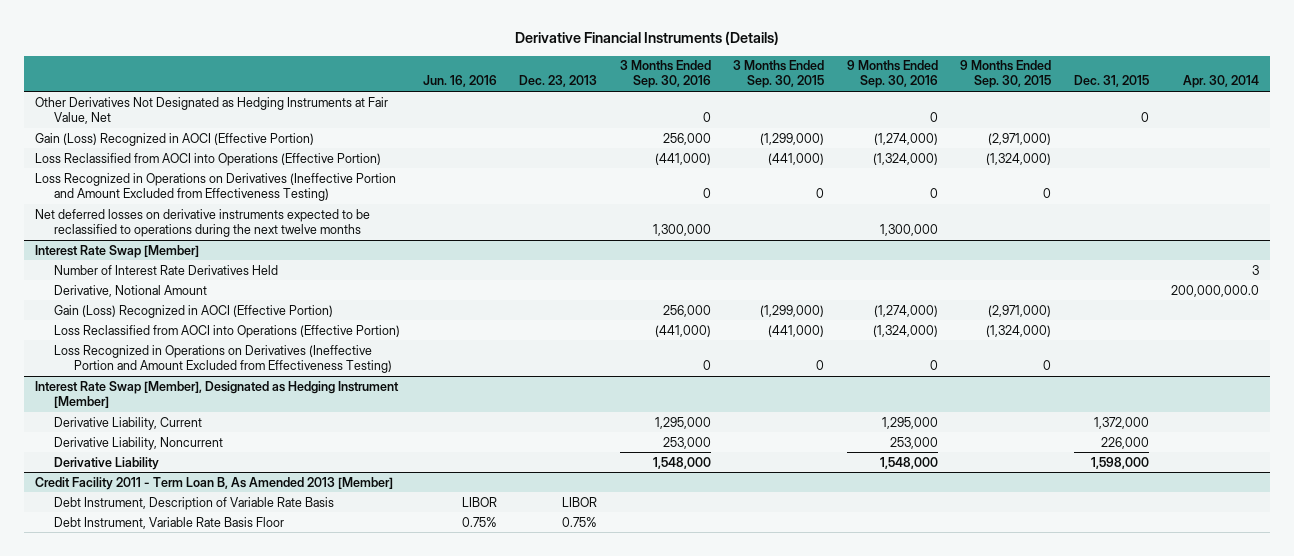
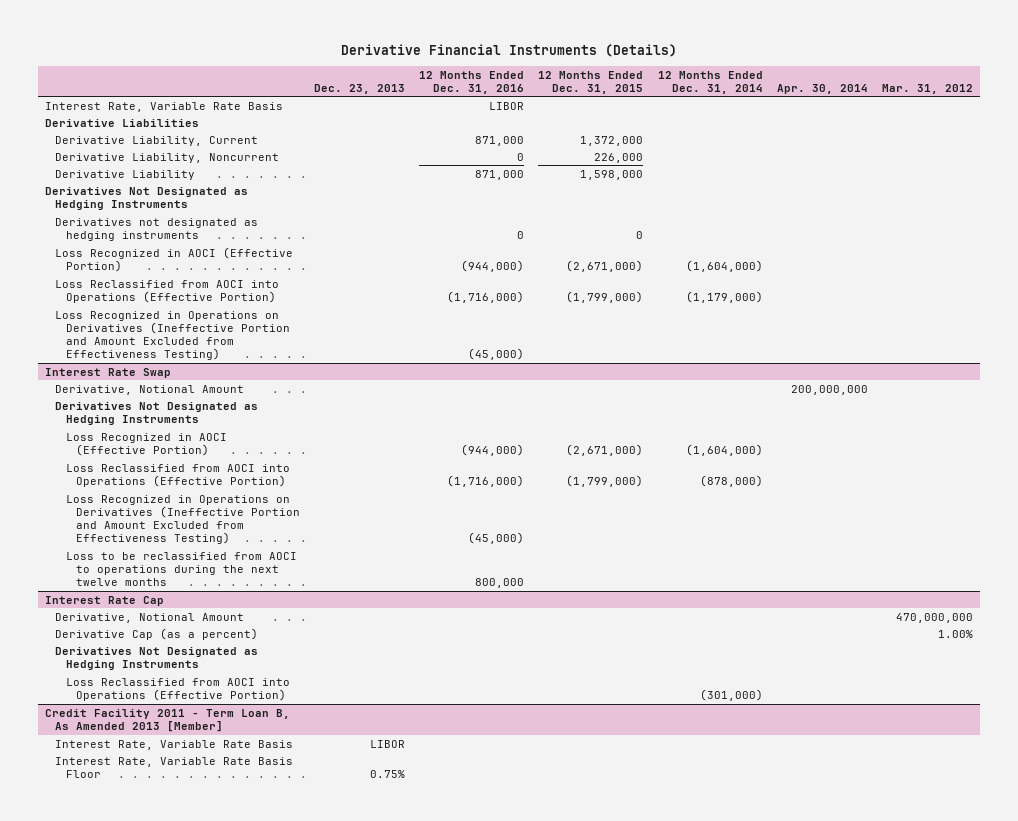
[422,75,497,88] Jun. 16, 2016 -> none
[619,60,711,89] 3 Months Ended Sep. 30, 2016 -> none
[733,60,825,89] 3 Months Ended Sep. 30, 2015 -> none
[846,60,938,89] 9 Months Ended Sep. 30, 2016 -> none
[960,60,1052,89] 9 Months Ended Sep. 30, 2015 -> none
[1073,75,1149,88] Dec. 31, 2015 -> none
none -> [419,70,525,94] 12 Months Ended Dec. 31, 2016
none -> [538,70,644,94] 12 Months Ended Dec. 31, 2015
none -> [657,70,763,94] 12 Months Ended Dec. 31, 2014
none -> [882,83,974,94] Mar. 31, 2012
none -> [45,101,284,112] Interest Rate, Variable Rate Basis
none -> [45,118,200,127] Derivative Liabilities
none -> [55,135,259,146] Derivative Liability, Current
none -> [55,152,280,163] Derivative Liability, Noncurrent
none -> [55,169,196,180] Derivative Liability
none -> [45,186,249,210] Derivatives Not Designated as Hedging Instruments
[34,96,388,124] Other Derivatives Not Designated as Hedging Instruments at Fair Value, Net -> [55,217,259,241] Derivatives not designated as hedging instruments
[34,132,314,146] Gain (Loss) Recognized in AOCI (Effective Portion) -> [55,246,294,272] Loss Recognized in AOCI (Effective Portion)
[34,208,370,237] Net deferred losses on derivative instruments expected to be reclassified to operations during the next twelve months -> none
[54,264,279,275] Number of Interest Rate Derivatives Held -> none
[34,244,199,258] Interest Rate Swap [Member] -> [45,367,172,378] Interest Rate Swap
[1171,284,1260,297] 200,000,000.0 -> [790,384,868,395] 200,000,000
none -> [55,401,259,425] Derivatives Not Designated as Hedging Instruments
[54,304,334,318] Gain (Loss) Recognized in AOCI (Effective Portion) -> [65,432,227,456] Loss Recognized in AOCI (Effective Portion)
[34,380,399,408] Interest Rate Swap [Member], Designated as Hedging Instrument [Member] -> none
[54,416,203,430] Derivative Liability, Current -> none
[54,436,224,450] Derivative Liability, Noncurrent -> none
[54,456,160,470] Derivative Liability -> none
none -> [65,551,297,586] Loss to be reclassified from AOCI to operations during the next twelve months
none -> [45,595,165,606] Interest Rate Cap
none -> [55,612,245,623] Derivative, Notional Amount
none -> [55,627,259,640] Derivative Cap (as a percent)
none -> [55,646,259,670] Derivatives Not Designated as Hedging Instruments
none -> [65,677,290,701] Loss Reclassified from AOCI into Operations (Effective Portion)
[54,496,335,510] Debt Instrument, Description of Variable Rate Basis -> [55,739,294,750] Interest Rate, Variable Rate Basis
[54,516,285,529] Debt Instrument, Variable Rate Basis Floor -> [55,756,294,778] Interest Rate, Variable Rate Basis Floor

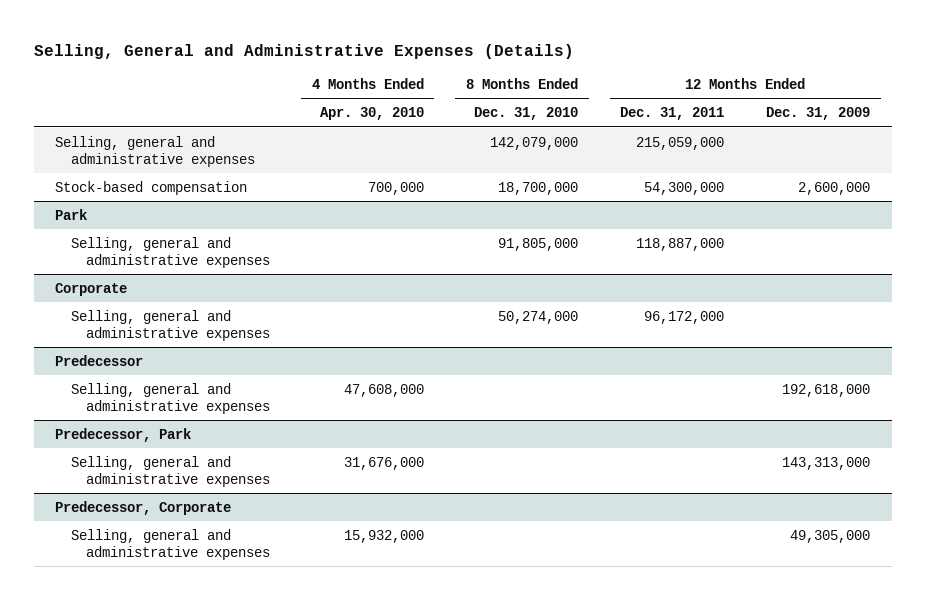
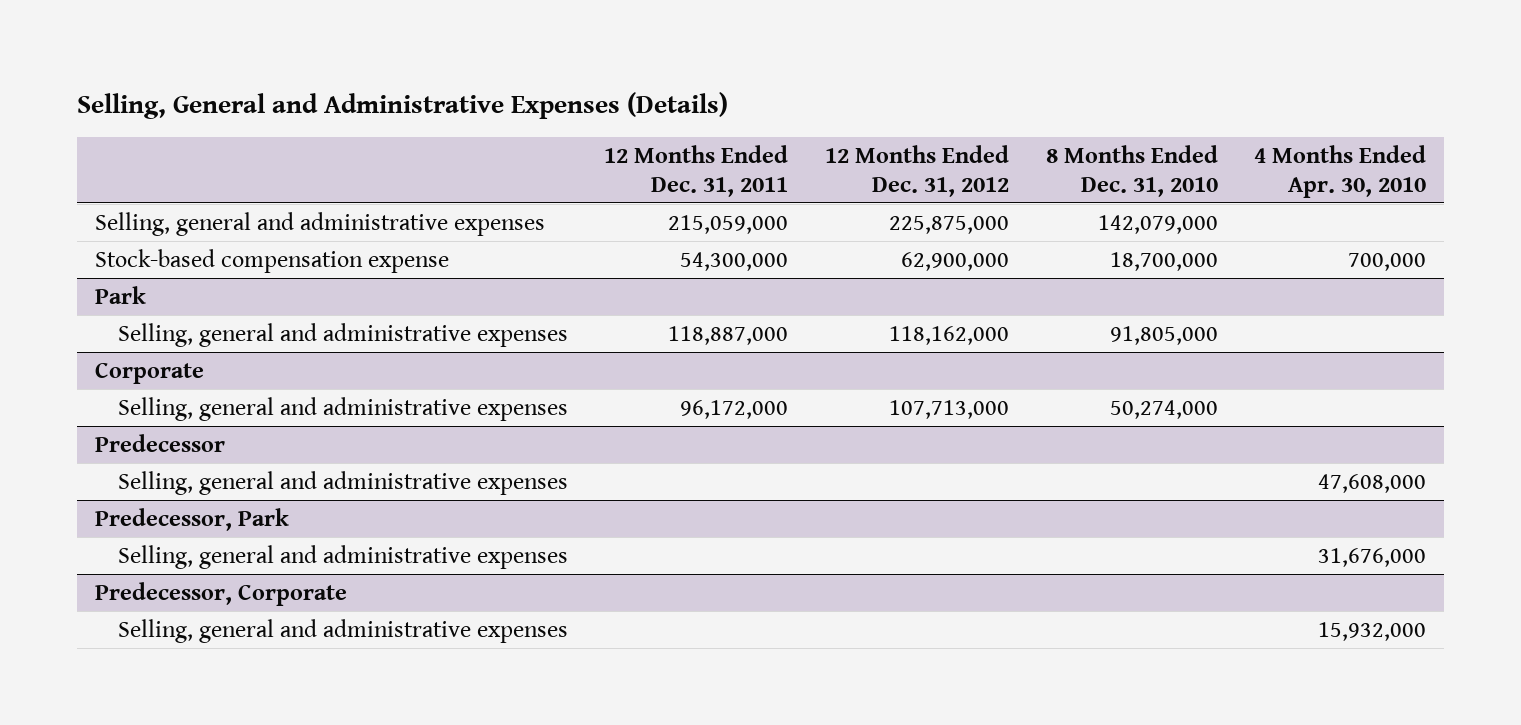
[766,107,871,121] Dec. 31, 2009 -> none
none -> [824,145,1009,197] 12 Months Ended Dec. 31, 2012
[55,180,248,195] Stock-based compensation -> [95,249,450,274] Stock-based compensation expense

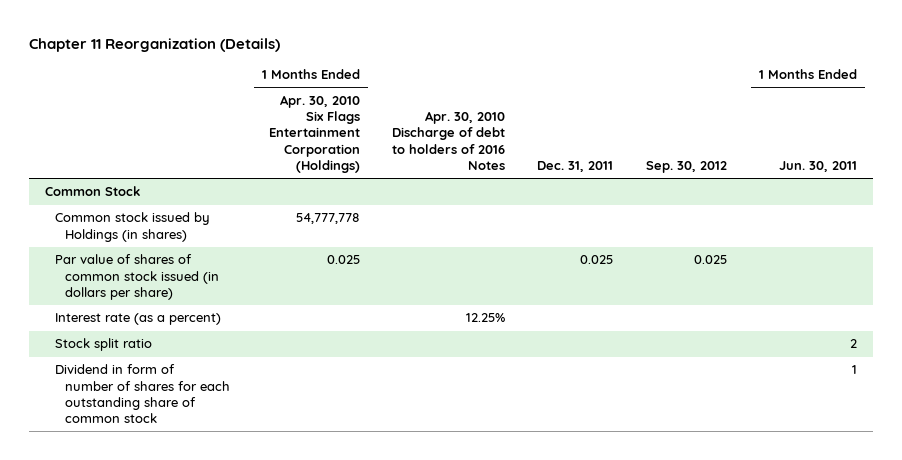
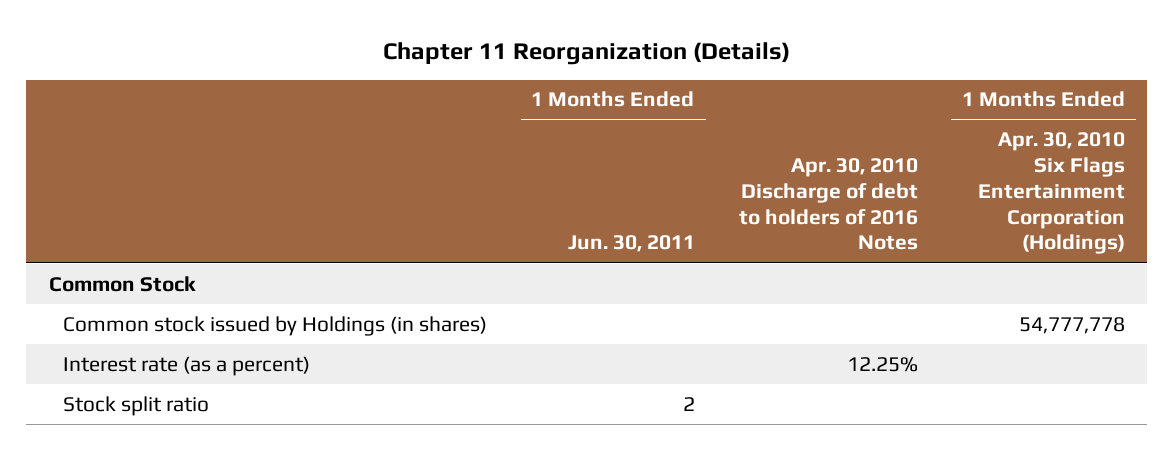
[537,160,614,172] Dec. 31, 2011 -> none
[645,160,727,173] Sep. 30, 2012 -> none
[54,254,219,300] Par value of shares of common stock issued (in dollars per share) -> none
[54,364,230,424] Dividend in form of number of shares for each outstanding share of common stock -> none

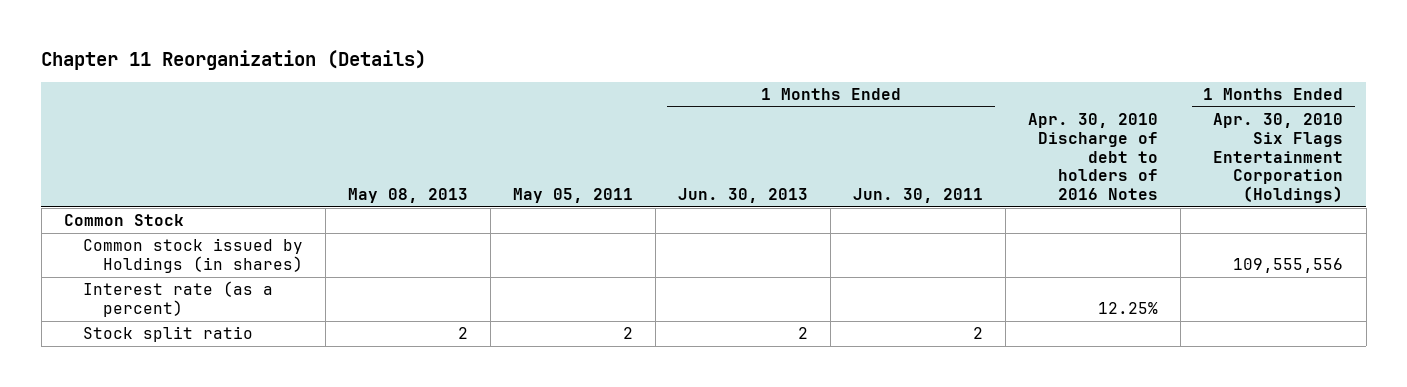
none -> [348,187,469,203] May 08, 2013
none -> [513,187,634,203] May 05, 2011
none -> [678,187,809,203] Jun. 30, 2013
[1019,316,1126,334] 54,777,778 -> [1233,257,1344,273] 109,555,556

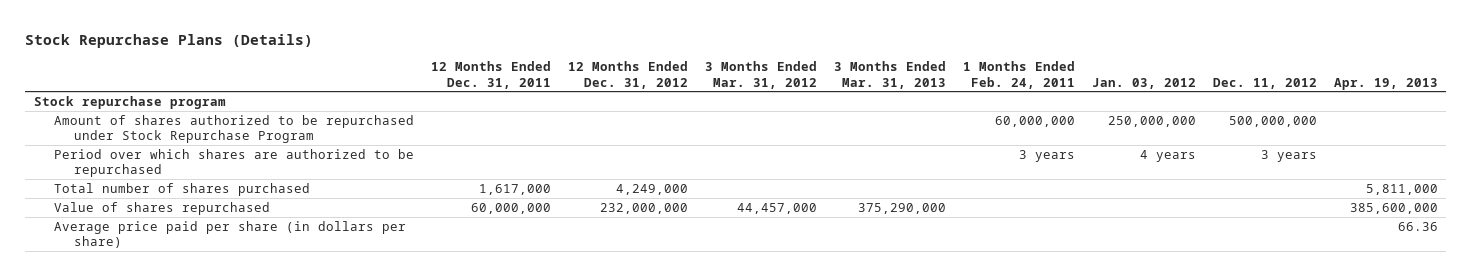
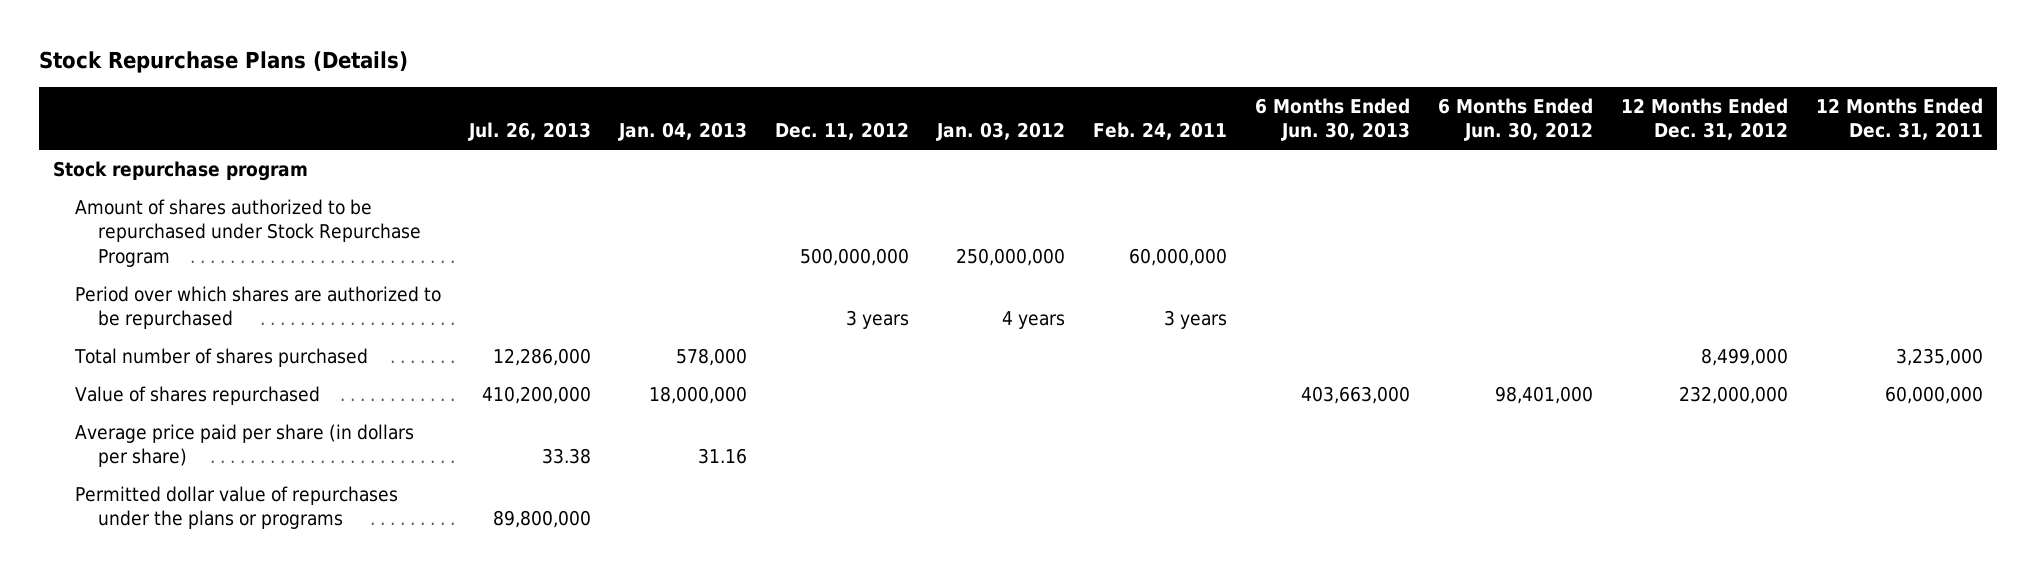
[704,61,817,89] 3 Months Ended Mar. 31, 2012 -> none
[833,61,946,89] 3 Months Ended Mar. 31, 2013 -> none
[962,61,1075,89] 1 Months Ended Feb. 24, 2011 -> none
[1333,77,1438,90] Apr. 19, 2013 -> none
none -> [468,122,592,142] Jul. 26, 2013
none -> [618,122,748,142] Jan. 04, 2013
none -> [1093,122,1228,141] Feb. 24, 2011
none -> [1255,97,1411,142] 6 Months Ended Jun. 30, 2013
none -> [1438,97,1594,142] 6 Months Ended Jun. 30, 2012
[478,183,551,195] 1,617,000 -> [1896,347,1984,366] 3,235,000
[615,183,688,195] 4,249,000 -> [1701,347,1789,366] 8,499,000
none -> [75,485,399,530] Permitted dollar value of repurchases under the plans or programs

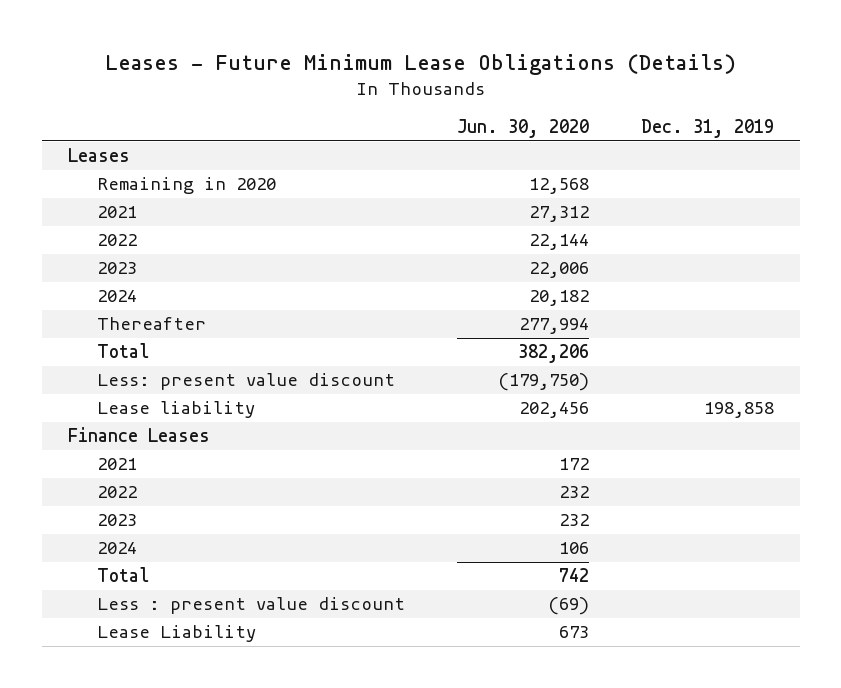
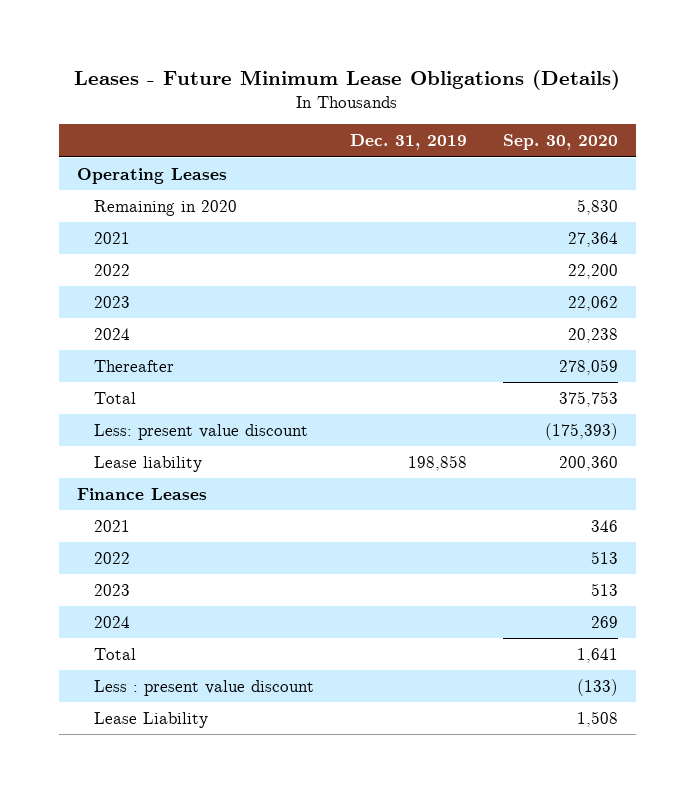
[456,119,589,139] Jun. 30, 2020 -> none
none -> [502,134,618,151] Sep. 30, 2020
[67,148,130,163] Leases -> [76,167,227,184] Operating Leases

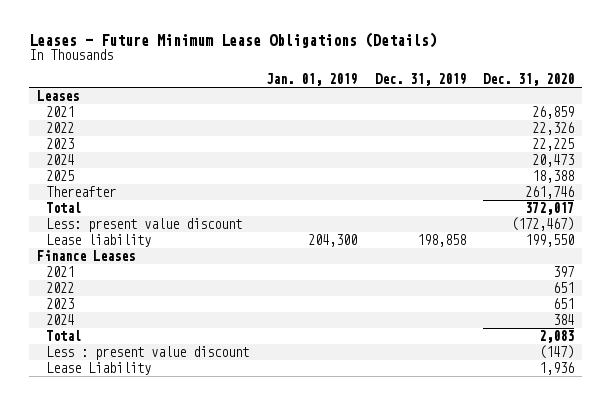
[502,134,618,151] Sep. 30, 2020 -> none
none -> [266,73,358,87] Jan. 01, 2019
none -> [482,73,574,87] Dec. 31, 2020
[93,199,237,216] Remaining in 2020 -> none
[76,167,227,184] Operating Leases -> [37,89,80,101] Leases
none -> [46,169,75,181] 2025

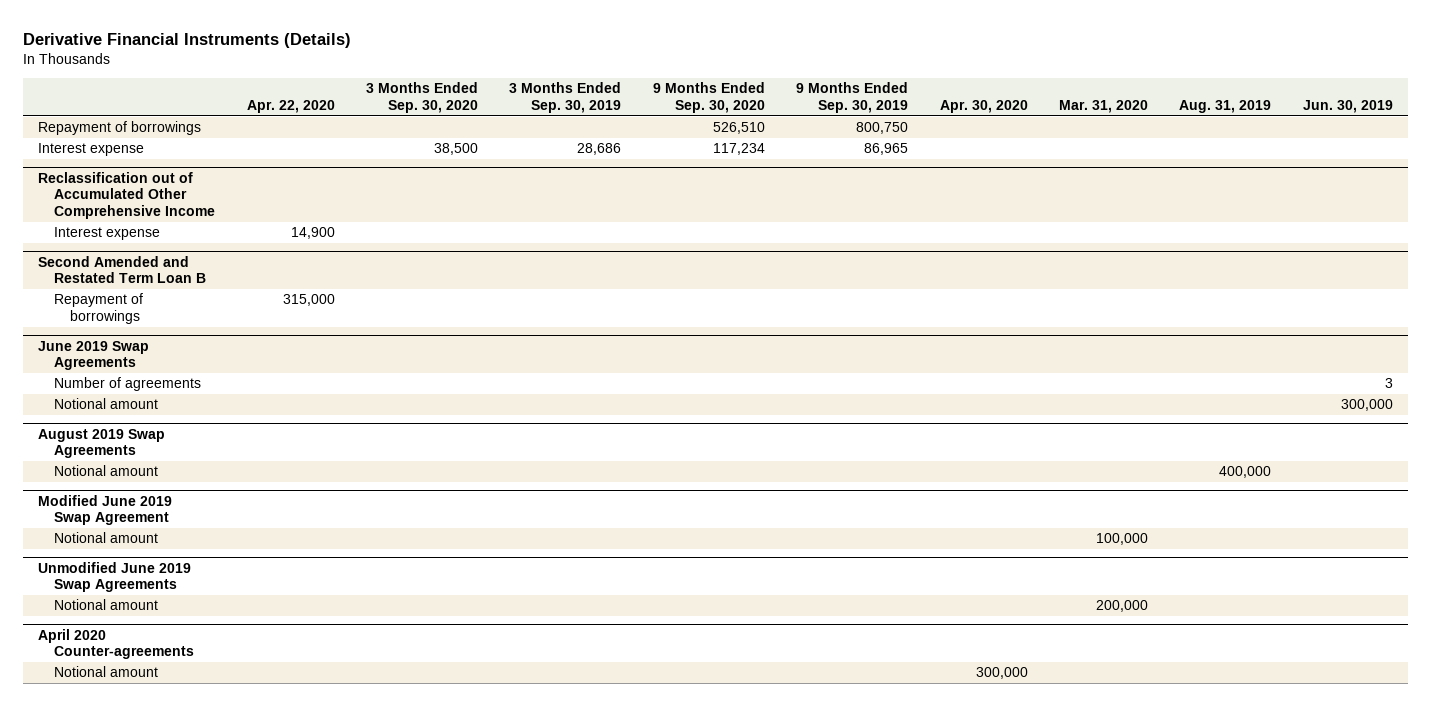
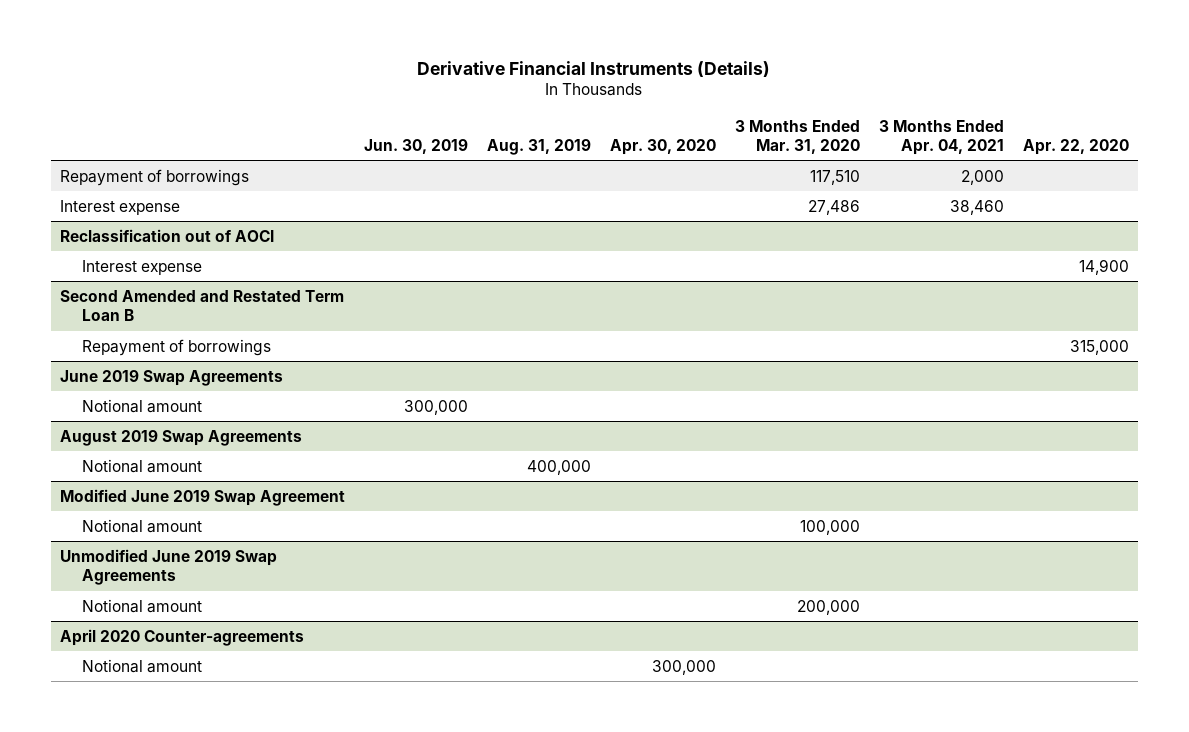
[366,82,479,114] 3 Months Ended Sep. 30, 2020 -> none
[509,82,622,114] 3 Months Ended Sep. 30, 2019 -> none
[652,82,765,114] 9 Months Ended Sep. 30, 2020 -> none
[796,82,909,114] 9 Months Ended Sep. 30, 2019 -> none
[1058,100,1148,114] Mar. 31, 2020 -> none
none -> [734,119,860,154] 3 Months Ended Mar. 31, 2020
none -> [878,119,1004,155] 3 Months Ended Apr. 04, 2021
[38,171,216,220] Reclassification out of Accumulated Other Comprehensive Income -> [60,228,275,242] Reclassification out of AOCI
[54,377,202,392] Number of agreements -> none

